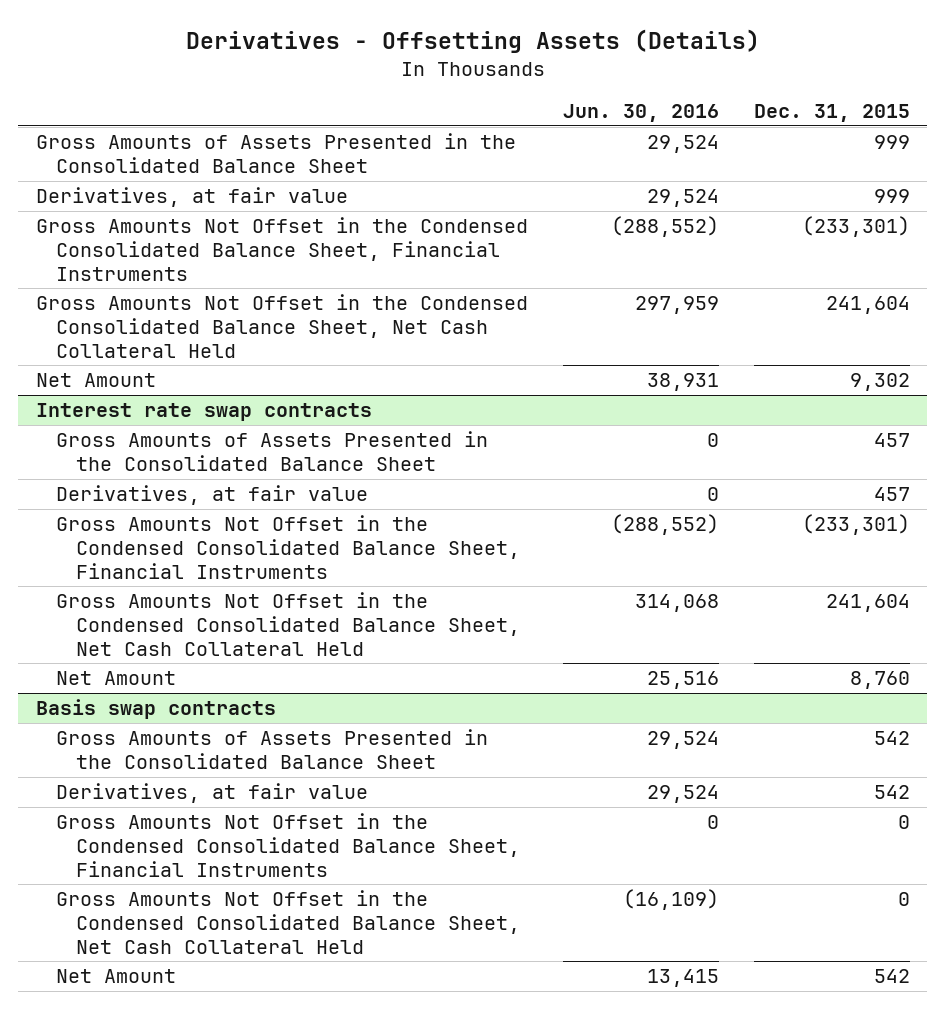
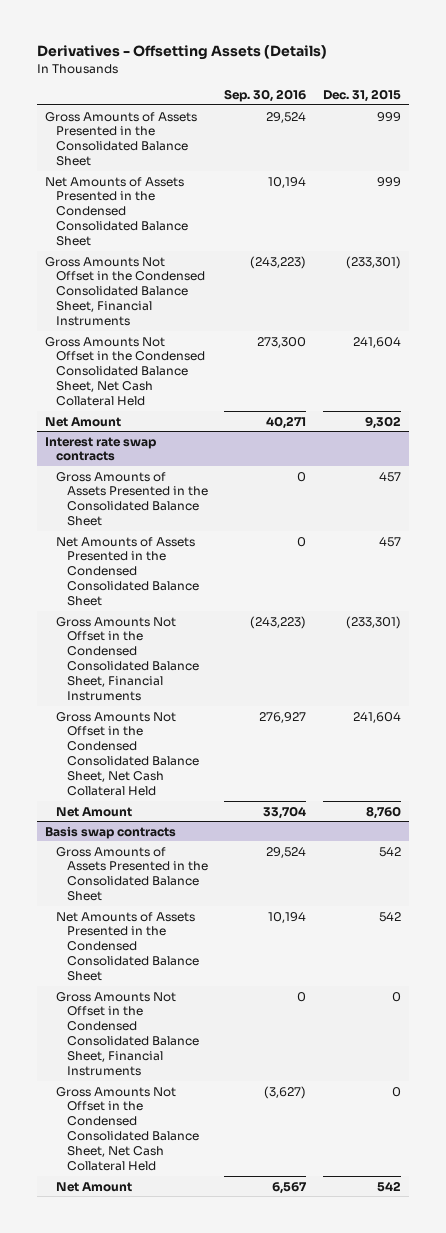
[562,104,719,123] Jun. 30, 2016 -> none
none -> [224,89,307,103] Sep. 30, 2016
[35,187,348,208] Derivatives, at fair value -> [45,176,189,247] Net Amounts of Assets Presented in the Condensed Consolidated Balance Sheet
[55,485,368,506] Derivatives, at fair value -> [56,536,200,607] Net Amounts of Assets Presented in the Condensed Consolidated Balance Sheet
[55,783,368,804] Derivatives, at fair value -> [56,911,200,982] Net Amounts of Assets Presented in the Condensed Consolidated Balance Sheet

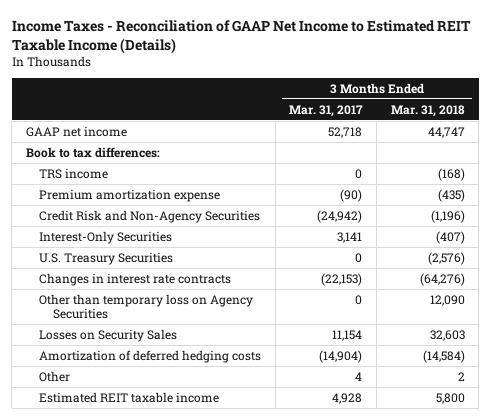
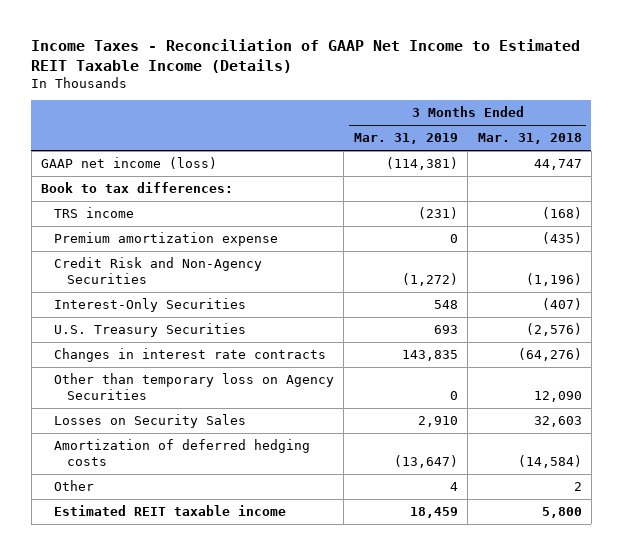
[289,104,364,117] Mar. 31, 2017 -> none
none -> [353,133,458,145] Mar. 31, 2019
[26,125,128,137] GAAP net income -> [41,157,218,170] GAAP net income (loss)

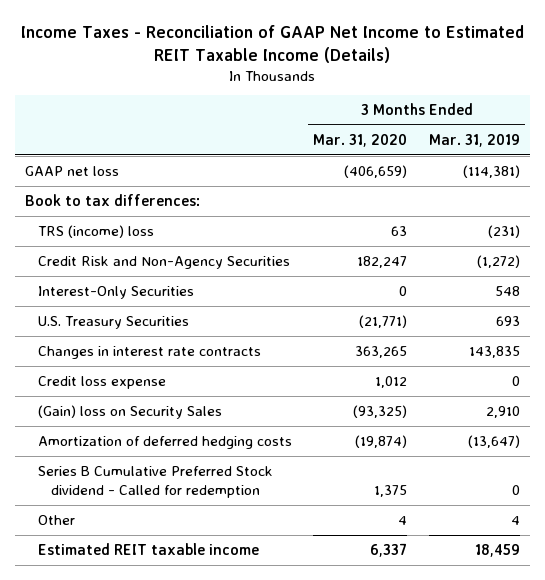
[477,133,582,145] Mar. 31, 2018 -> none
none -> [313,133,408,147] Mar. 31, 2020
[41,157,218,170] GAAP net income (loss) -> [25,165,120,176] GAAP net loss
[53,232,278,247] Premium amortization expense -> none
[53,207,134,219] TRS income -> [38,224,155,238] TRS (income) loss
[53,373,334,401] Other than temporary loss on Agency Securities -> none
none -> [38,375,167,389] Credit loss expense
[53,414,246,429] Losses on Security Sales -> [38,404,223,419] (Gain) loss on Security Sales
none -> [38,465,274,498] Series B Cumulative Preferred Stock dividend - Called for redemption

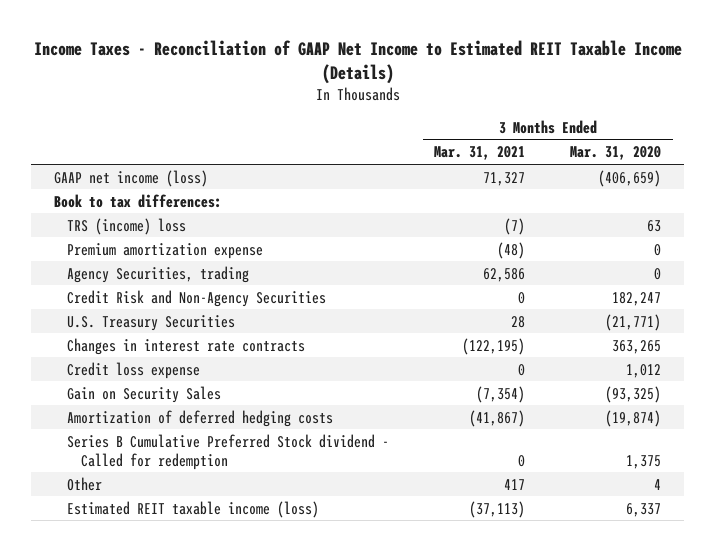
[428,133,520,147] Mar. 31, 2019 -> none
none -> [434,146,526,161] Mar. 31, 2021
[25,165,120,176] GAAP net loss -> [53,169,208,187] GAAP net income (loss)
none -> [67,242,264,259] Premium amortization expense
none -> [67,265,250,283] Agency Securities, trading
[38,285,195,299] Interest-Only Securities -> none
[38,404,223,419] (Gain) loss on Security Sales -> [67,385,222,403] Gain on Security Sales
[38,542,260,555] Estimated REIT taxable income -> [67,500,320,518] Estimated REIT taxable income (loss)

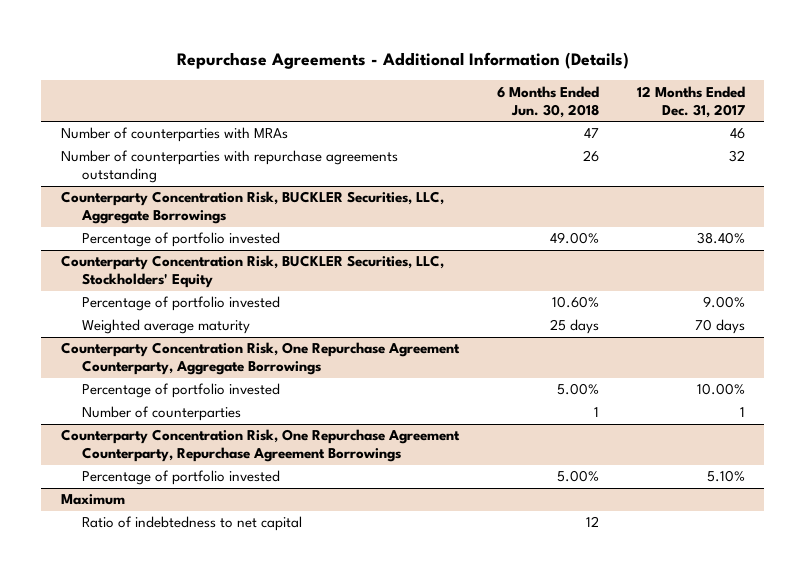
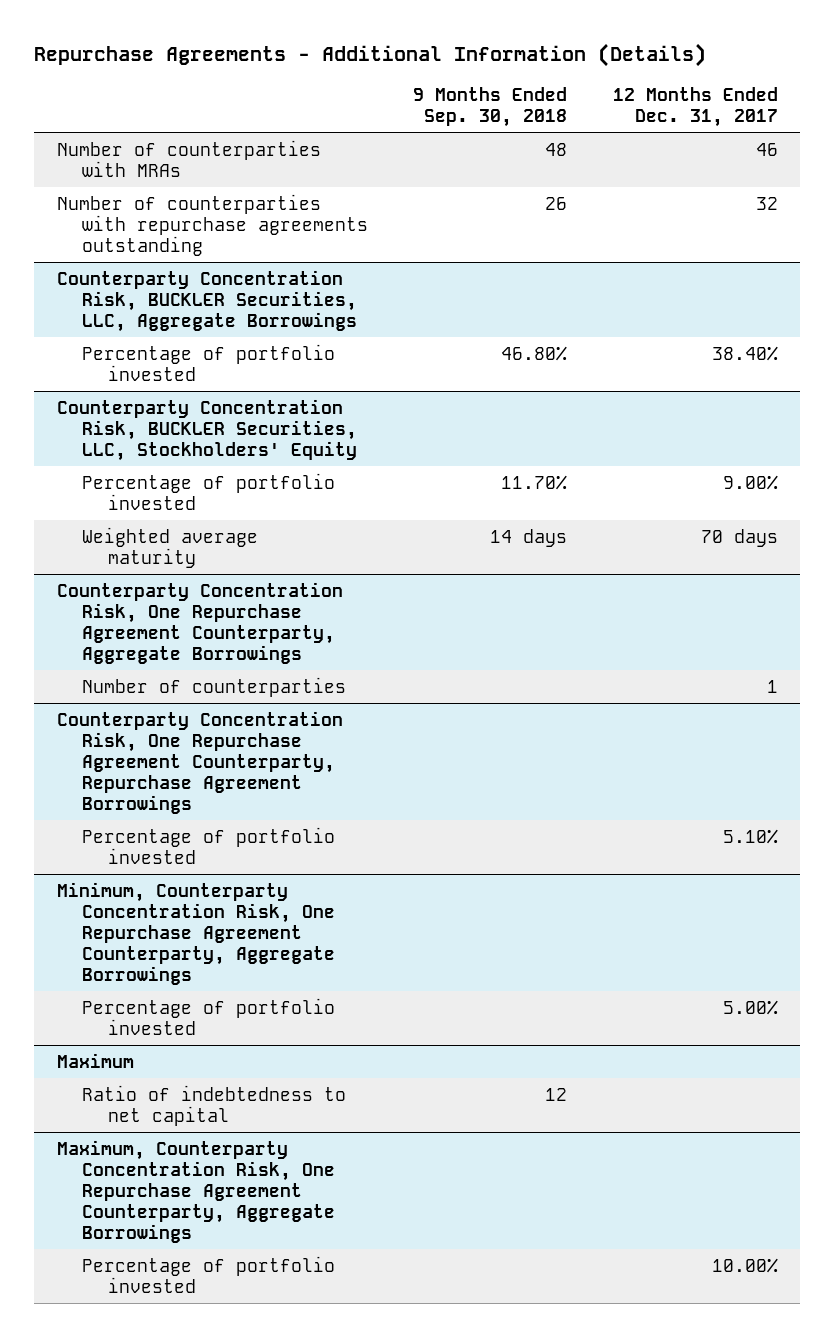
[496,85,599,118] 6 Months Ended Jun. 30, 2018 -> none
none -> [413,86,568,127] 9 Months Ended Sep. 30, 2018
[81,383,280,399] Percentage of portfolio invested -> none
none -> [56,881,336,986] Minimum, Counterparty Concentration Risk, One Repurchase Agreement Counterparty, Aggregate Borrowings
none -> [82,997,336,1035] Percentage of portfolio invested
none -> [56,1139,336,1244] Maximum, Counterparty Concentration Risk, One Repurchase Agreement Counterparty, Aggregate Borrowings
none -> [82,1255,336,1293] Percentage of portfolio invested

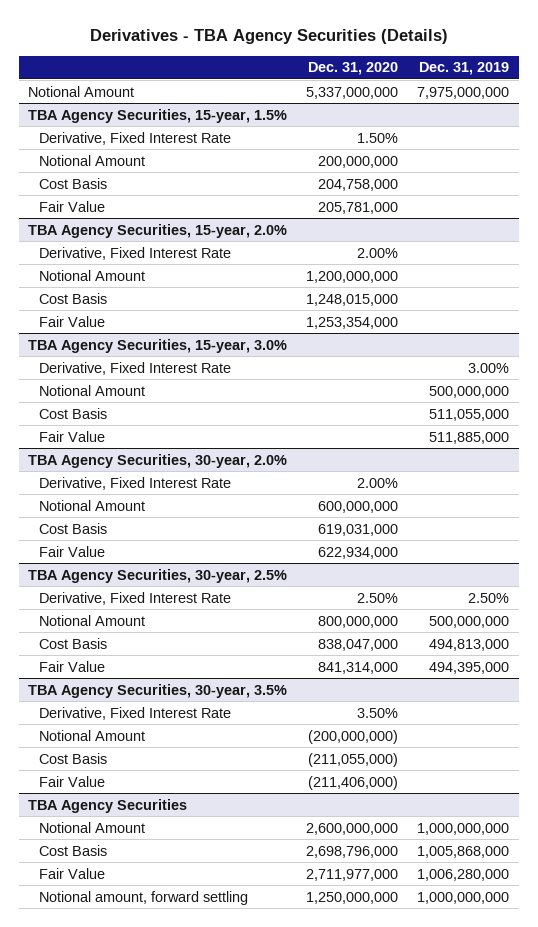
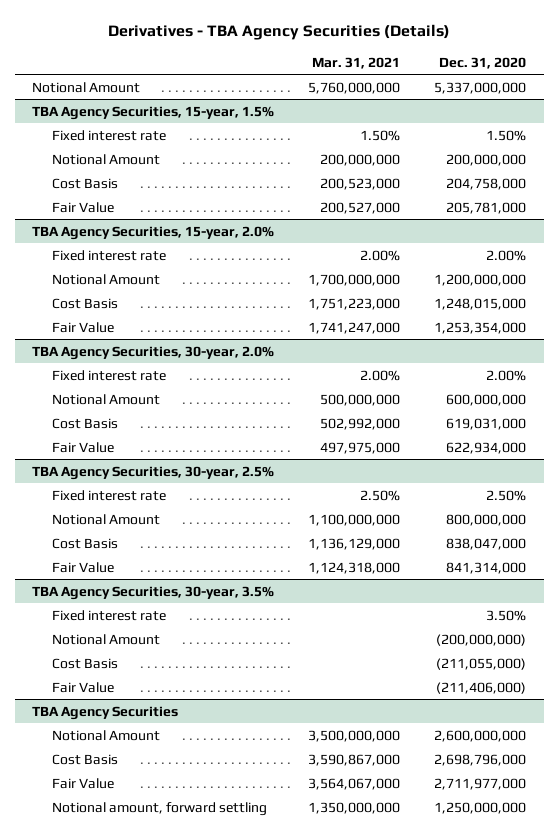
[419,62,510,76] Dec. 31, 2019 -> none
none -> [312,56,401,69] Mar. 31, 2021
[38,131,231,145] Derivative, Fixed Interest Rate -> [52,129,167,141] Fixed interest rate
[38,246,231,260] Derivative, Fixed Interest Rate -> [52,249,167,261] Fixed interest rate
[28,338,288,353] TBA Agency Securities, 15-year, 3.0% -> none
[38,361,231,375] Derivative, Fixed Interest Rate -> none
[38,384,145,396] Notional Amount -> none
[38,407,107,419] Cost Basis -> none
[38,430,105,442] Fair Value -> none
[38,476,231,490] Derivative, Fixed Interest Rate -> [52,369,167,381] Fixed interest rate
[38,591,231,605] Derivative, Fixed Interest Rate -> [52,489,167,501] Fixed interest rate
[38,706,231,720] Derivative, Fixed Interest Rate -> [52,609,167,621] Fixed interest rate

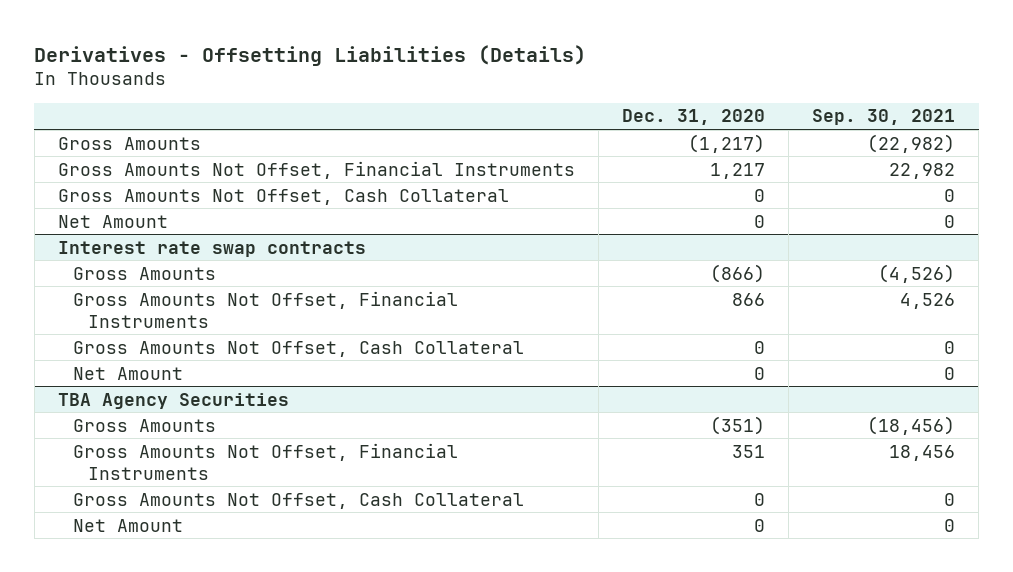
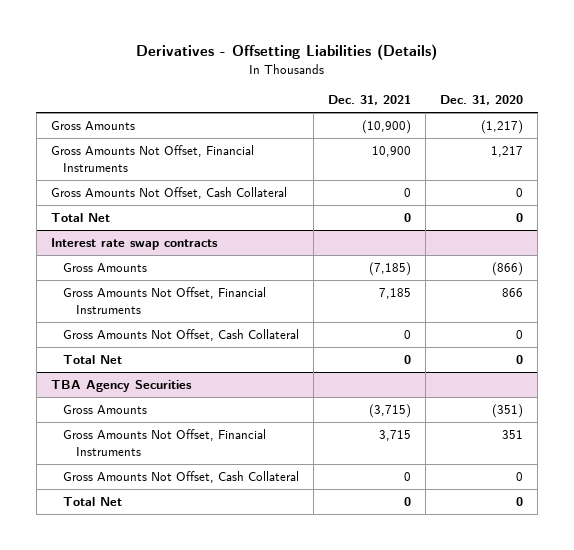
[812,109,956,126] Sep. 30, 2021 -> none
none -> [328,95,412,106] Dec. 31, 2021
[58,214,169,228] Net Amount -> [50,213,110,223] Total Net
[73,366,184,380] Net Amount -> [63,355,123,365] Total Net
[73,518,184,532] Net Amount -> [63,497,123,507] Total Net

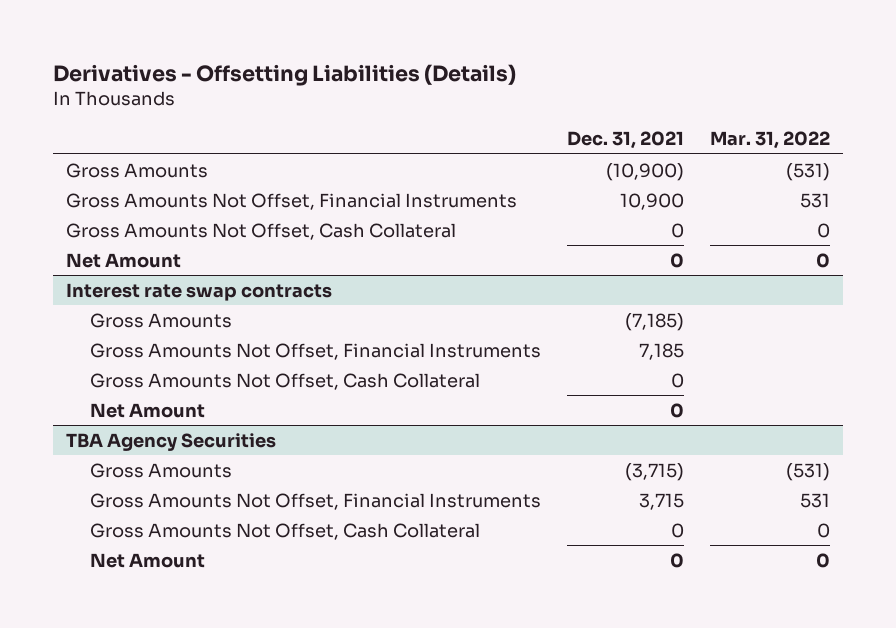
[440,95,524,106] Dec. 31, 2020 -> none
none -> [710,131,831,150] Mar. 31, 2022
[50,213,110,223] Total Net -> [65,252,181,268] Net Amount
[63,355,123,365] Total Net -> [89,402,205,418] Net Amount
[63,497,123,507] Total Net -> [89,552,205,568] Net Amount

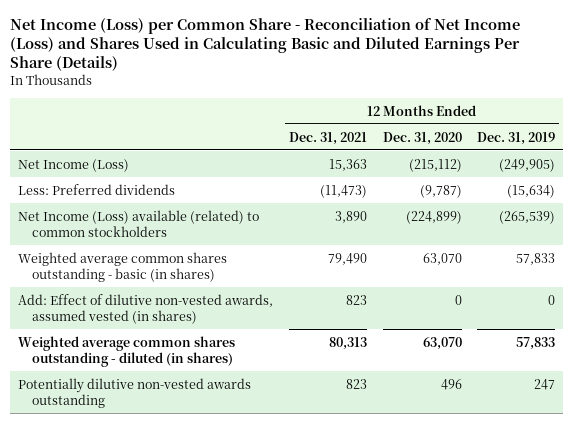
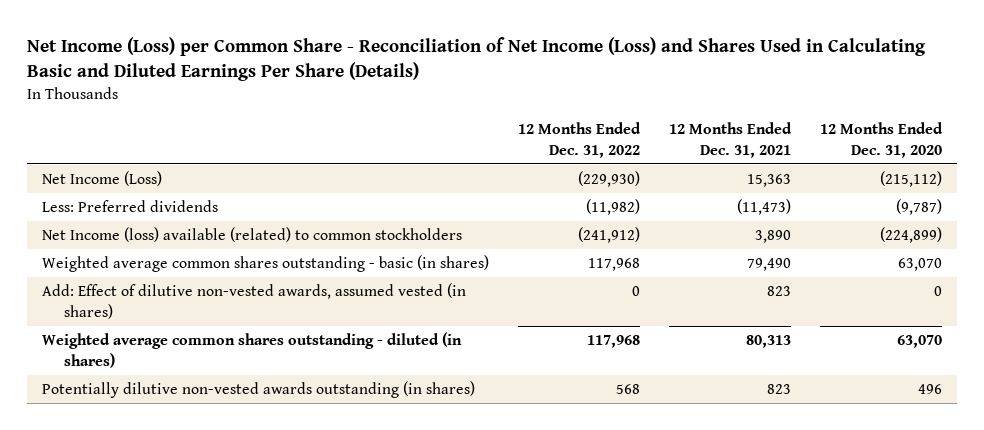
[477,131,556,145] Dec. 31, 2019 -> none
none -> [517,121,641,158] 12 Months Ended Dec. 31, 2022
[17,209,259,237] Net Income (Loss) available (related) to common stockholders -> [41,227,462,243] Net Income (loss) available (related) to common stockholders
[17,377,251,408] Potentially dilutive non-vested awards outstanding -> [41,381,475,399] Potentially dilutive non-vested awards outstanding (in shares)

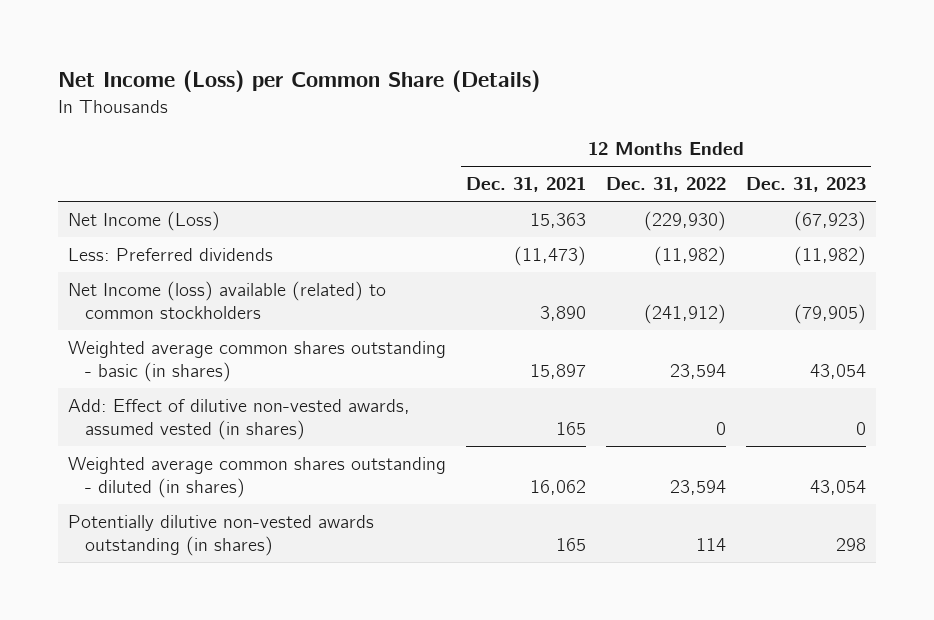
[27,37,927,82] Net Income (Loss) per Common Share - Reconciliation of Net Income (Loss) and Shares Used in Calculating Basic and Diluted Earnings Per Share (Details) -> [58,70,541,93] Net Income (Loss) per Common Share (Details)
[820,121,944,158] 12 Months Ended Dec. 31, 2020 -> none
none -> [746,177,867,193] Dec. 31, 2023
[587,258,640,272] 117,968 -> [670,364,727,380] 23,594
[747,258,792,272] 79,490 -> [530,364,587,380] 15,897
[767,286,792,297] 823 -> [556,422,587,436] 165
[586,335,640,349] 117,968 -> [670,480,727,496] 23,594
[746,335,792,349] 80,313 -> [530,480,587,496] 16,062
[615,384,640,395] 568 -> [696,538,727,552] 114
[767,384,792,395] 823 -> [556,538,587,552] 165

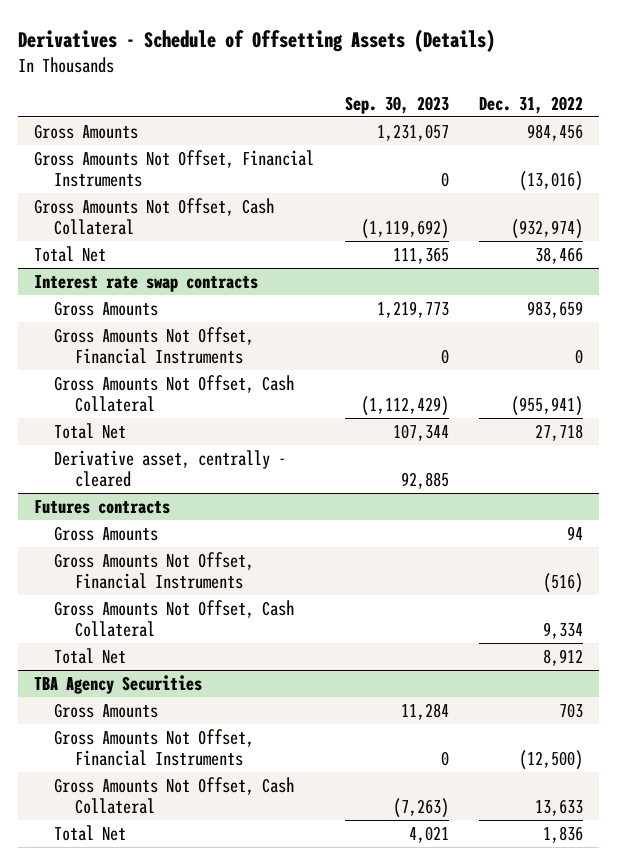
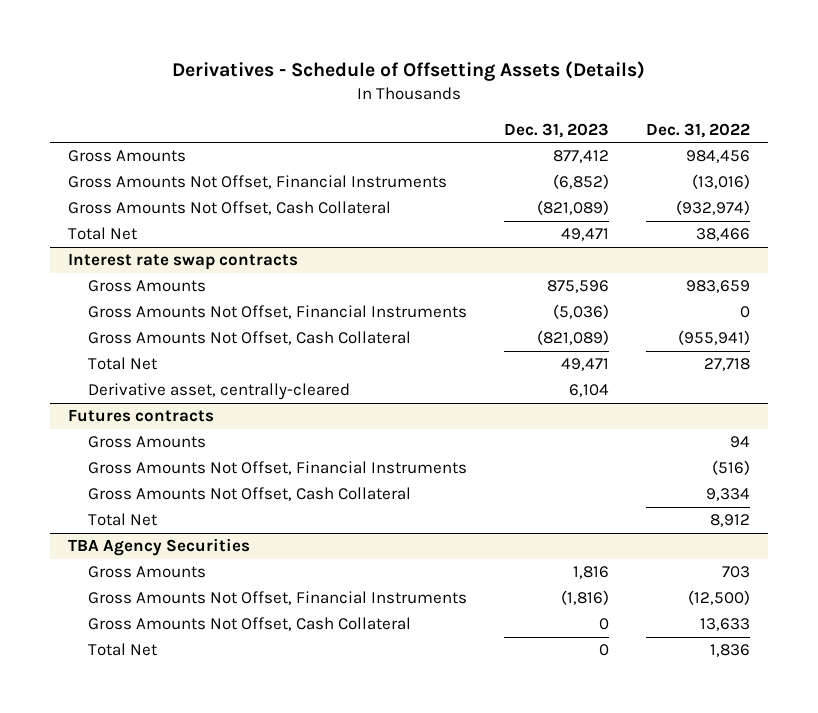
[344,95,449,114] Sep. 30, 2023 -> none
none -> [503,122,609,138] Dec. 31, 2023
[54,449,287,488] Derivative asset, centrally - cleared -> [88,383,351,401] Derivative asset, centrally-cleared

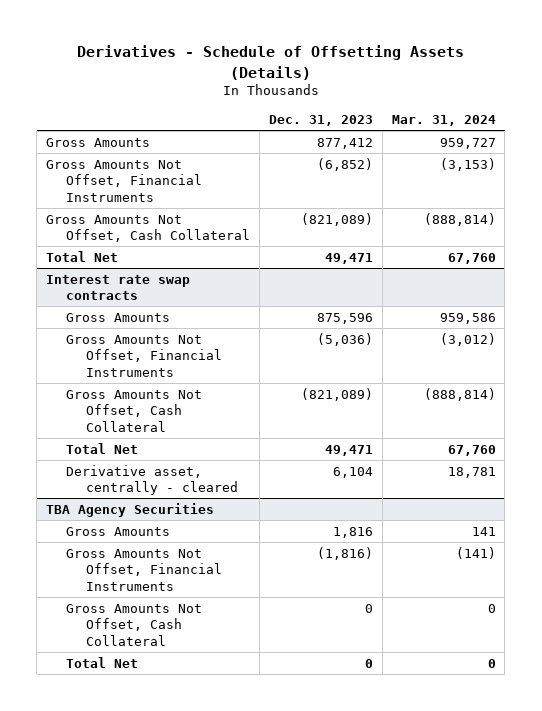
[645,122,750,138] Dec. 31, 2022 -> none
none -> [391,115,496,127] Mar. 31, 2024
[68,409,215,423] Futures contracts -> none
[88,436,207,449] Gross Amounts -> none
[88,461,468,476] Gross Amounts Not Offset, Financial Instruments -> none
[88,487,412,502] Gross Amounts Not Offset, Cash Collateral -> none
[88,513,158,527] Total Net -> none
[88,383,351,401] Derivative asset, centrally-cleared -> [66,464,238,496] Derivative asset, centrally - cleared

